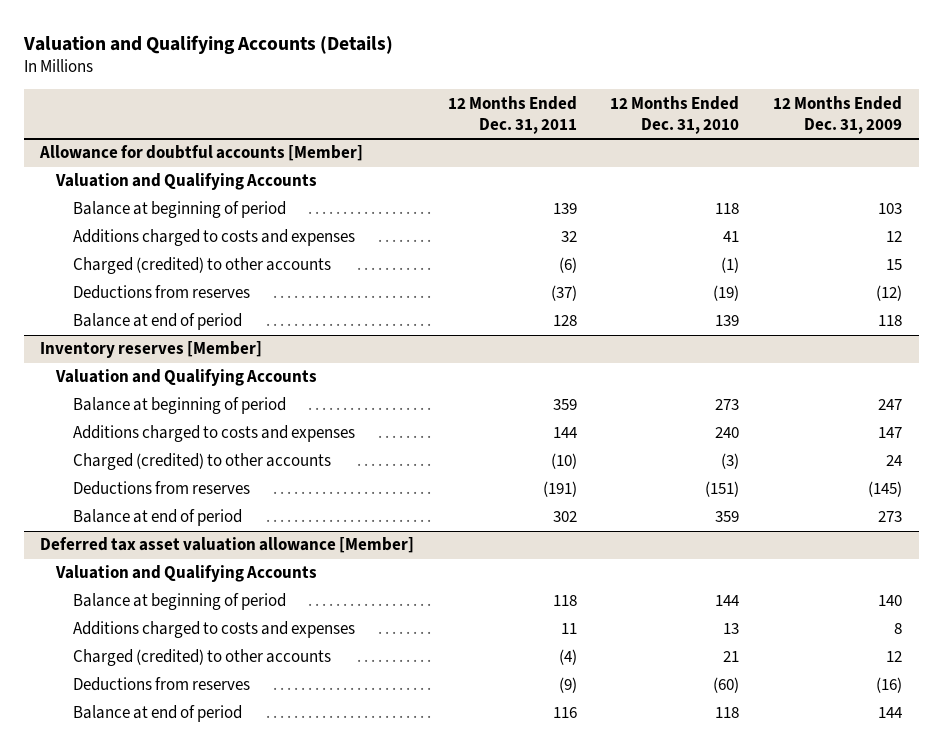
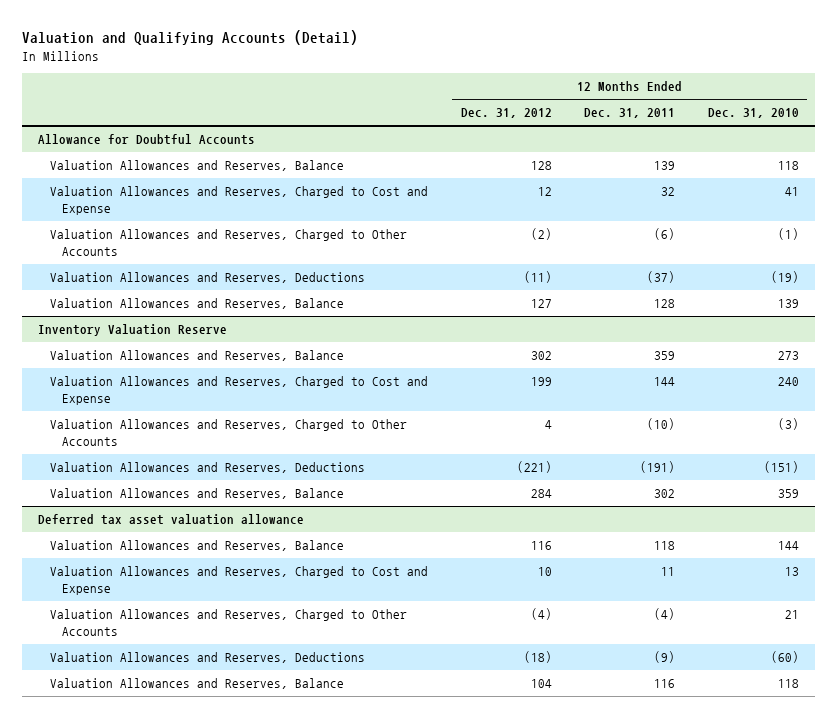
[22,34,393,54] Valuation and Qualifying Accounts (Details) -> [21,30,358,46] Valuation and Qualifying Accounts (Detail)
[772,95,902,135] 12 Months Ended Dec. 31, 2009 -> none
none -> [460,108,552,119] Dec. 31, 2012
[55,173,318,191] Valuation and Qualifying Accounts -> none
[40,341,263,359] Inventory reserves [Member] -> none
[55,369,318,387] Valuation and Qualifying Accounts -> none
[55,565,318,583] Valuation and Qualifying Accounts -> none
[39,145,364,162] Allowance for doubtful accounts [Member] -> [38,134,256,146] Allowance for Doubtful Accounts
[72,201,286,219] Balance at beginning of period -> [50,160,345,172] Valuation Allowances and Reserves, Balance
[72,229,355,247] Additions charged to costs and expenses -> [50,186,429,215] Valuation Allowances and Reserves, Charged to Cost and Expense
[72,257,331,275] Charged (credited) to other accounts -> [50,229,408,256] Valuation Allowances and Reserves, Charged to Other Accounts
[72,285,250,300] Deductions from reserves -> [50,272,366,284] Valuation Allowances and Reserves, Deductions
[72,313,242,331] Balance at end of period -> [50,298,345,310] Valuation Allowances and Reserves, Balance
none -> [38,324,228,337] Inventory Valuation Reserve
[72,397,286,415] Balance at beginning of period -> [50,350,345,362] Valuation Allowances and Reserves, Balance
[72,425,355,443] Additions charged to costs and expenses -> [50,376,429,405] Valuation Allowances and Reserves, Charged to Cost and Expense
[72,453,331,471] Charged (credited) to other accounts -> [50,419,408,446] Valuation Allowances and Reserves, Charged to Other Accounts
[72,481,250,496] Deductions from reserves -> [50,462,366,474] Valuation Allowances and Reserves, Deductions
[72,509,242,527] Balance at end of period -> [50,488,345,500] Valuation Allowances and Reserves, Balance
[40,537,415,554] Deferred tax asset valuation allowance [Member] -> [38,514,305,526] Deferred tax asset valuation allowance
[72,593,286,611] Balance at beginning of period -> [50,540,345,552] Valuation Allowances and Reserves, Balance
[72,621,355,639] Additions charged to costs and expenses -> [50,566,429,595] Valuation Allowances and Reserves, Charged to Cost and Expense
[72,649,331,667] Charged (credited) to other accounts -> [50,609,408,636] Valuation Allowances and Reserves, Charged to Other Accounts
[72,677,250,692] Deductions from reserves -> [50,652,366,664] Valuation Allowances and Reserves, Deductions
[72,705,242,723] Balance at end of period -> [50,678,345,690] Valuation Allowances and Reserves, Balance

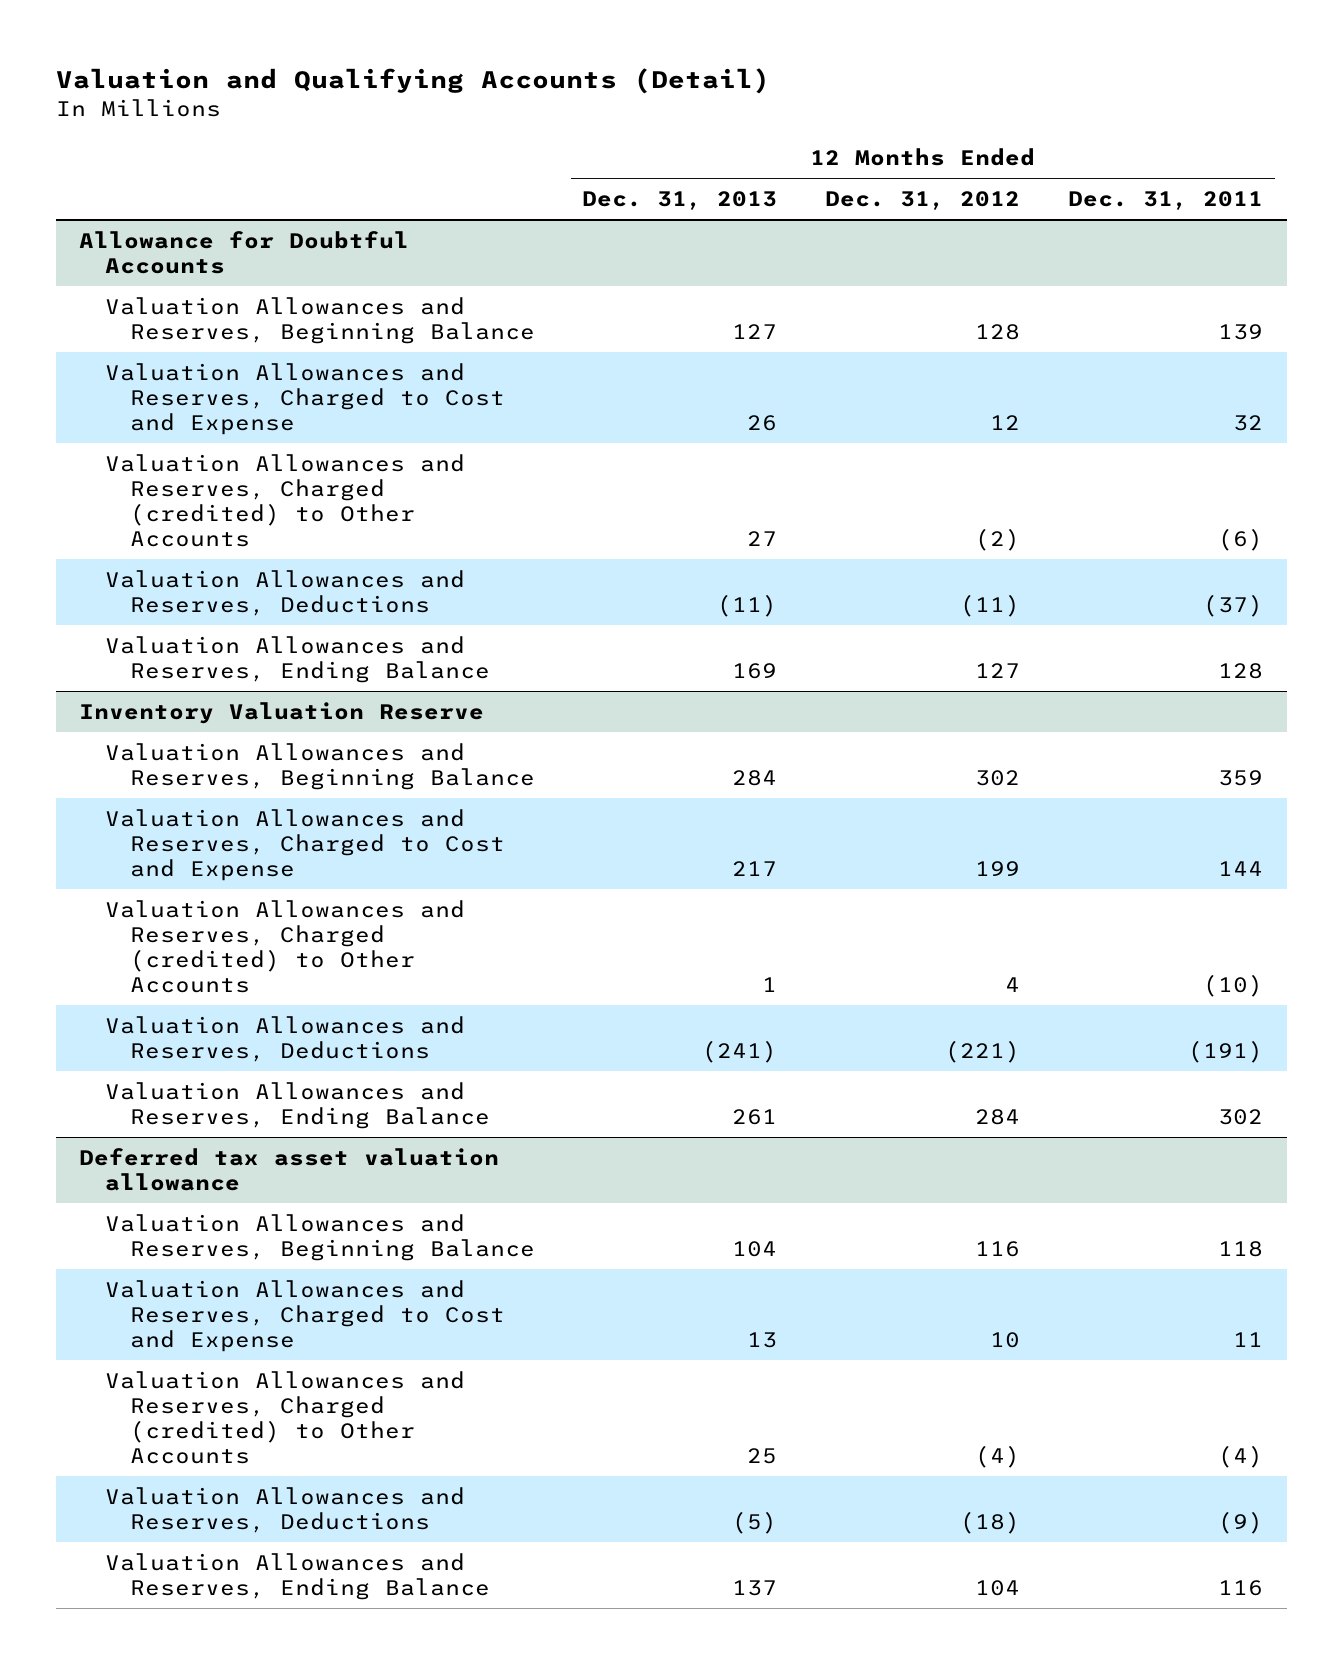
[707,108,799,119] Dec. 31, 2010 -> none
none -> [582,190,778,210] Dec. 31, 2013
[50,160,345,172] Valuation Allowances and Reserves, Balance -> [104,296,535,344] Valuation Allowances and Reserves, Beginning Balance
[50,229,408,256] Valuation Allowances and Reserves, Charged to Other Accounts -> [104,453,465,547] Valuation Allowances and Reserves, Charged (credited) to Other Accounts
[50,298,345,310] Valuation Allowances and Reserves, Balance -> [104,635,490,683] Valuation Allowances and Reserves, Ending Balance
[50,350,345,362] Valuation Allowances and Reserves, Balance -> [104,742,535,790] Valuation Allowances and Reserves, Beginning Balance
[50,419,408,446] Valuation Allowances and Reserves, Charged to Other Accounts -> [104,899,465,993] Valuation Allowances and Reserves, Charged (credited) to Other Accounts
[50,488,345,500] Valuation Allowances and Reserves, Balance -> [104,1081,490,1129] Valuation Allowances and Reserves, Ending Balance
[50,540,345,552] Valuation Allowances and Reserves, Balance -> [104,1213,535,1261] Valuation Allowances and Reserves, Beginning Balance
[50,609,408,636] Valuation Allowances and Reserves, Charged to Other Accounts -> [104,1370,465,1464] Valuation Allowances and Reserves, Charged (credited) to Other Accounts
[50,678,345,690] Valuation Allowances and Reserves, Balance -> [104,1552,490,1600] Valuation Allowances and Reserves, Ending Balance

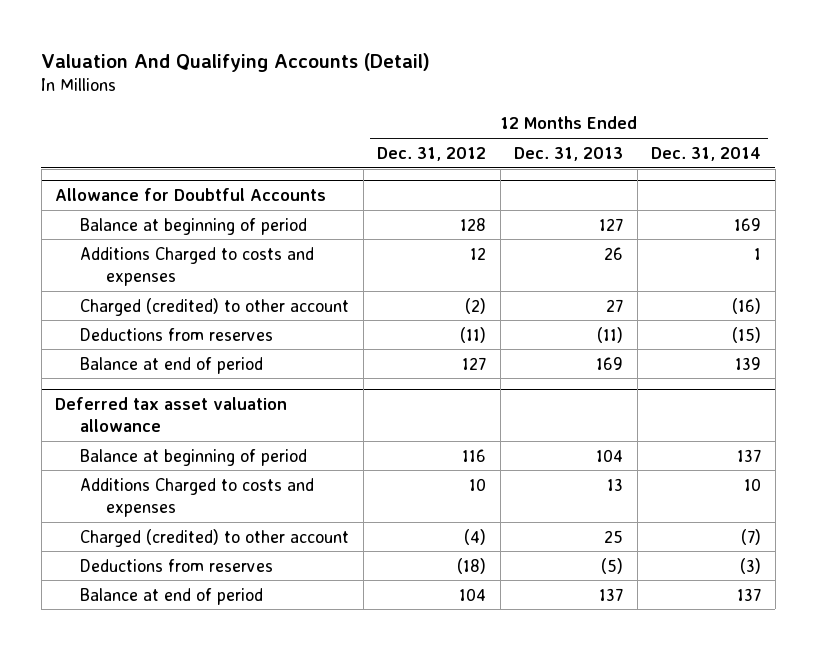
[55,67,770,94] Valuation and Qualifying Accounts (Detail) -> [41,52,431,72] Valuation And Qualifying Accounts (Detail)
[1068,190,1264,210] Dec. 31, 2011 -> none
none -> [651,146,762,161] Dec. 31, 2014
[79,701,485,724] Inventory Valuation Reserve -> none
[104,742,535,790] Valuation Allowances and Reserves, Beginning Balance -> none
[104,808,505,881] Valuation Allowances and Reserves, Charged to Cost and Expense -> none
[104,899,465,993] Valuation Allowances and Reserves, Charged (credited) to Other Accounts -> none
[104,1015,465,1062] Valuation Allowances and Reserves, Deductions -> none
[104,1081,490,1129] Valuation Allowances and Reserves, Ending Balance -> none
[104,296,535,344] Valuation Allowances and Reserves, Beginning Balance -> [80,217,308,235] Balance at beginning of period
[104,362,505,435] Valuation Allowances and Reserves, Charged to Cost and Expense -> [80,246,315,287] Additions Charged to costs and expenses
[104,453,465,547] Valuation Allowances and Reserves, Charged (credited) to Other Accounts -> [80,297,350,316] Charged (credited) to other account
[104,569,465,616] Valuation Allowances and Reserves, Deductions -> [80,327,274,341] Deductions from reserves
[104,635,490,683] Valuation Allowances and Reserves, Ending Balance -> [80,356,264,374] Balance at end of period
[104,1213,535,1261] Valuation Allowances and Reserves, Beginning Balance -> [80,448,308,466] Balance at beginning of period
[104,1279,505,1352] Valuation Allowances and Reserves, Charged to Cost and Expense -> [80,477,315,518] Additions Charged to costs and expenses
[104,1370,465,1464] Valuation Allowances and Reserves, Charged (credited) to Other Accounts -> [80,528,350,547] Charged (credited) to other account
[104,1486,465,1533] Valuation Allowances and Reserves, Deductions -> [80,558,274,572] Deductions from reserves
[104,1552,490,1600] Valuation Allowances and Reserves, Ending Balance -> [80,587,264,605] Balance at end of period

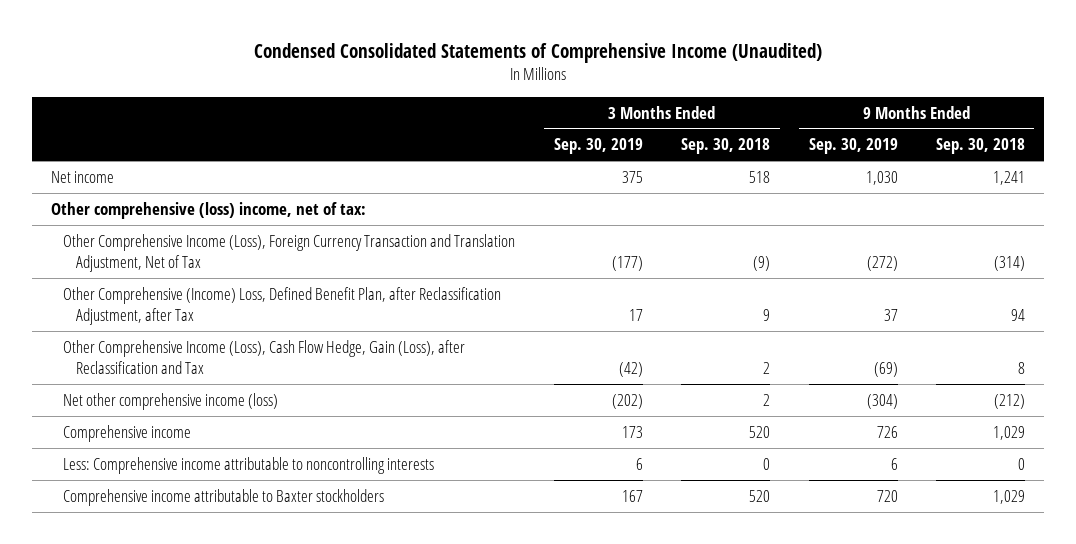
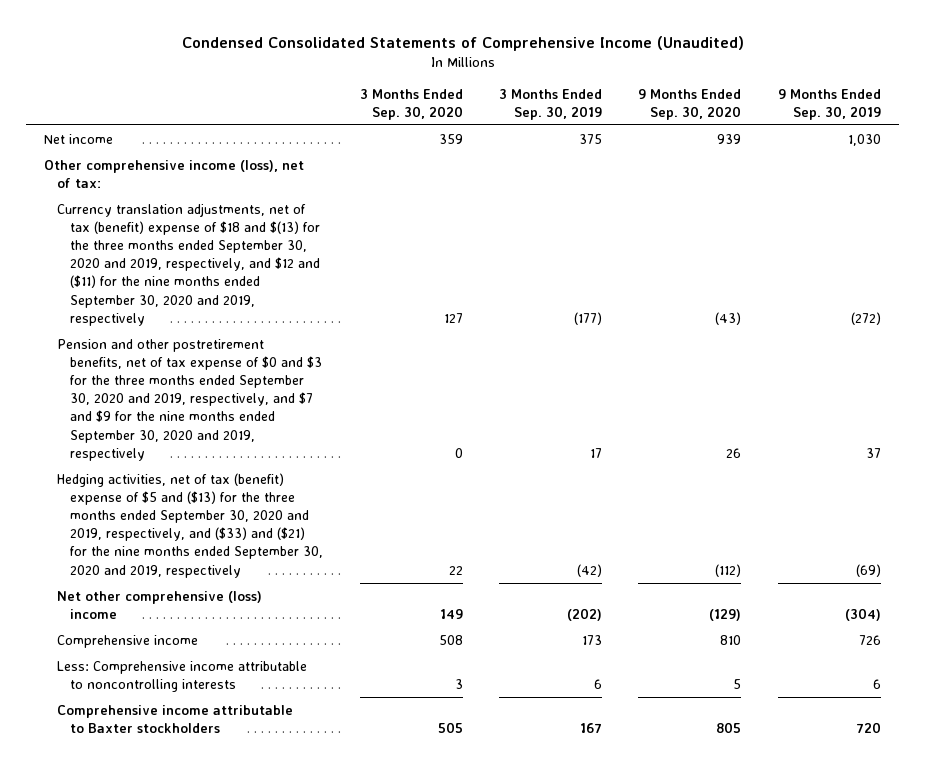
[681,138,771,155] Sep. 30, 2018 -> none
[935,138,1025,155] Sep. 30, 2018 -> none
none -> [359,88,463,120] 3 Months Ended Sep. 30, 2020
none -> [638,88,742,120] 9 Months Ended Sep. 30, 2020
[50,201,366,219] Other comprehensive (loss) income, net of tax: -> [44,159,305,188] Other comprehensive income (loss), net of tax:
[63,233,516,272] Other Comprehensive Income (Loss), Foreign Currency Transaction and Translation Adjustment, Net of Tax -> [57,202,321,326] Currency translation adjustments, net of tax (benefit) expense of $18 and $(13) for the three months ended September 30, 2020 and 2019, respectively, and $12 and ($11) for the nine months ended September 30, 2020 and 2019, respectively
[63,286,502,325] Other Comprehensive (Income) Loss, Defined Benefit Plan, after Reclassification Adjustment, after Tax -> [57,338,323,461] Pension and other postretirement benefits, net of tax expense of $0 and $3 for the three months ended September 30, 2020 and 2019, respectively, and $7 and $9 for the nine months ended September 30, 2020 and 2019, respectively
[63,339,466,374] Other Comprehensive Income (Loss), Cash Flow Hedge, Gain (Loss), after Reclassification and Tax -> [57,472,324,578] Hedging activities, net of tax (benefit) expense of $5 and ($13) for the three months ended September 30, 2020 and 2019, respectively, and ($33) and ($21) for the nine months ended September 30, 2020 and 2019, respectively
[63,392,279,410] Net other comprehensive income (loss) -> [57,590,263,619] Net other comprehensive (loss) income

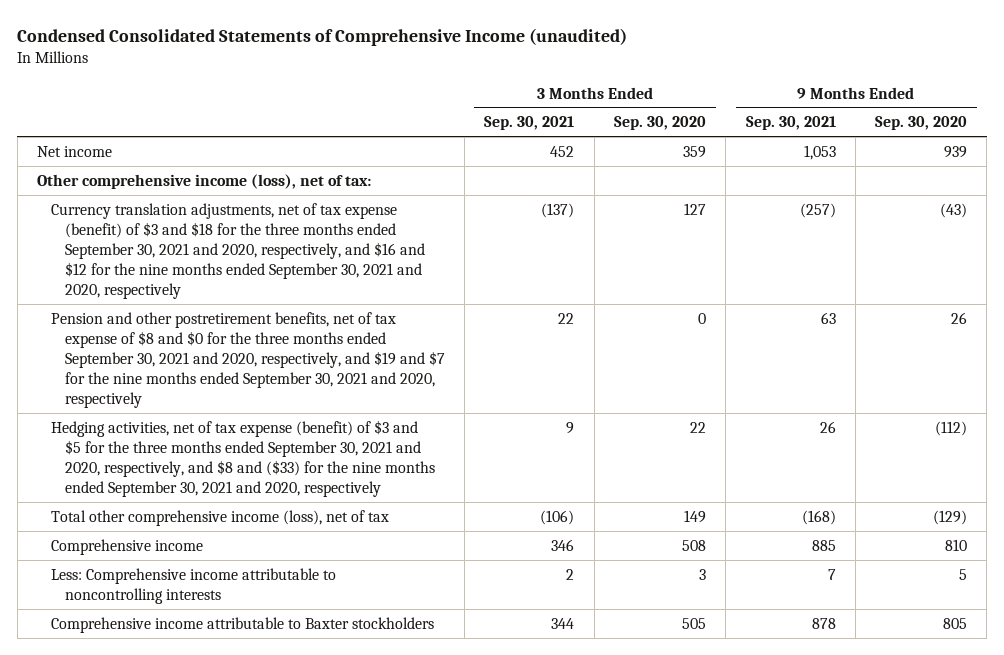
[181,36,744,52] Condensed Consolidated Statements of Comprehensive Income (Unaudited) -> [17,27,628,46] Condensed Consolidated Statements of Comprehensive Income (unaudited)
[498,88,602,120] 3 Months Ended Sep. 30, 2019 -> none
[777,88,881,120] 9 Months Ended Sep. 30, 2019 -> none
none -> [484,116,575,131] Sep. 30, 2021
none -> [745,116,836,131] Sep. 30, 2021
[57,202,321,326] Currency translation adjustments, net of tax (benefit) expense of $18 and $(13) for the three months ended September 30, 2020 and 2019, respectively, and $12 and ($11) for the nine months ended September 30, 2020 and 2019, respectively -> [50,202,425,299] Currency translation adjustments, net of tax expense (benefit) of $3 and $18 for the three months ended September 30, 2021 and 2020, respectively, and $16 and $12 for the nine months ended September 30, 2021 and 2020, respectively
[57,338,323,461] Pension and other postretirement benefits, net of tax expense of $0 and $3 for the three months ended September 30, 2020 and 2019, respectively, and $7 and $9 for the nine months ended September 30, 2020 and 2019, respectively -> [50,311,445,408] Pension and other postretirement benefits, net of tax expense of $8 and $0 for the three months ended September 30, 2021 and 2020, respectively, and $19 and $7 for the nine months ended September 30, 2021 and 2020, respectively
[57,472,324,578] Hedging activities, net of tax (benefit) expense of $5 and ($13) for the three months ended September 30, 2020 and 2019, respectively, and ($33) and ($21) for the nine months ended September 30, 2020 and 2019, respectively -> [50,419,435,497] Hedging activities, net of tax expense (benefit) of $3 and $5 for the three months ended September 30, 2021 and 2020, respectively, and $8 and ($33) for the nine months ended September 30, 2021 and 2020, respectively
[57,590,263,619] Net other comprehensive (loss) income -> [50,509,389,526] Total other comprehensive income (loss), net of tax

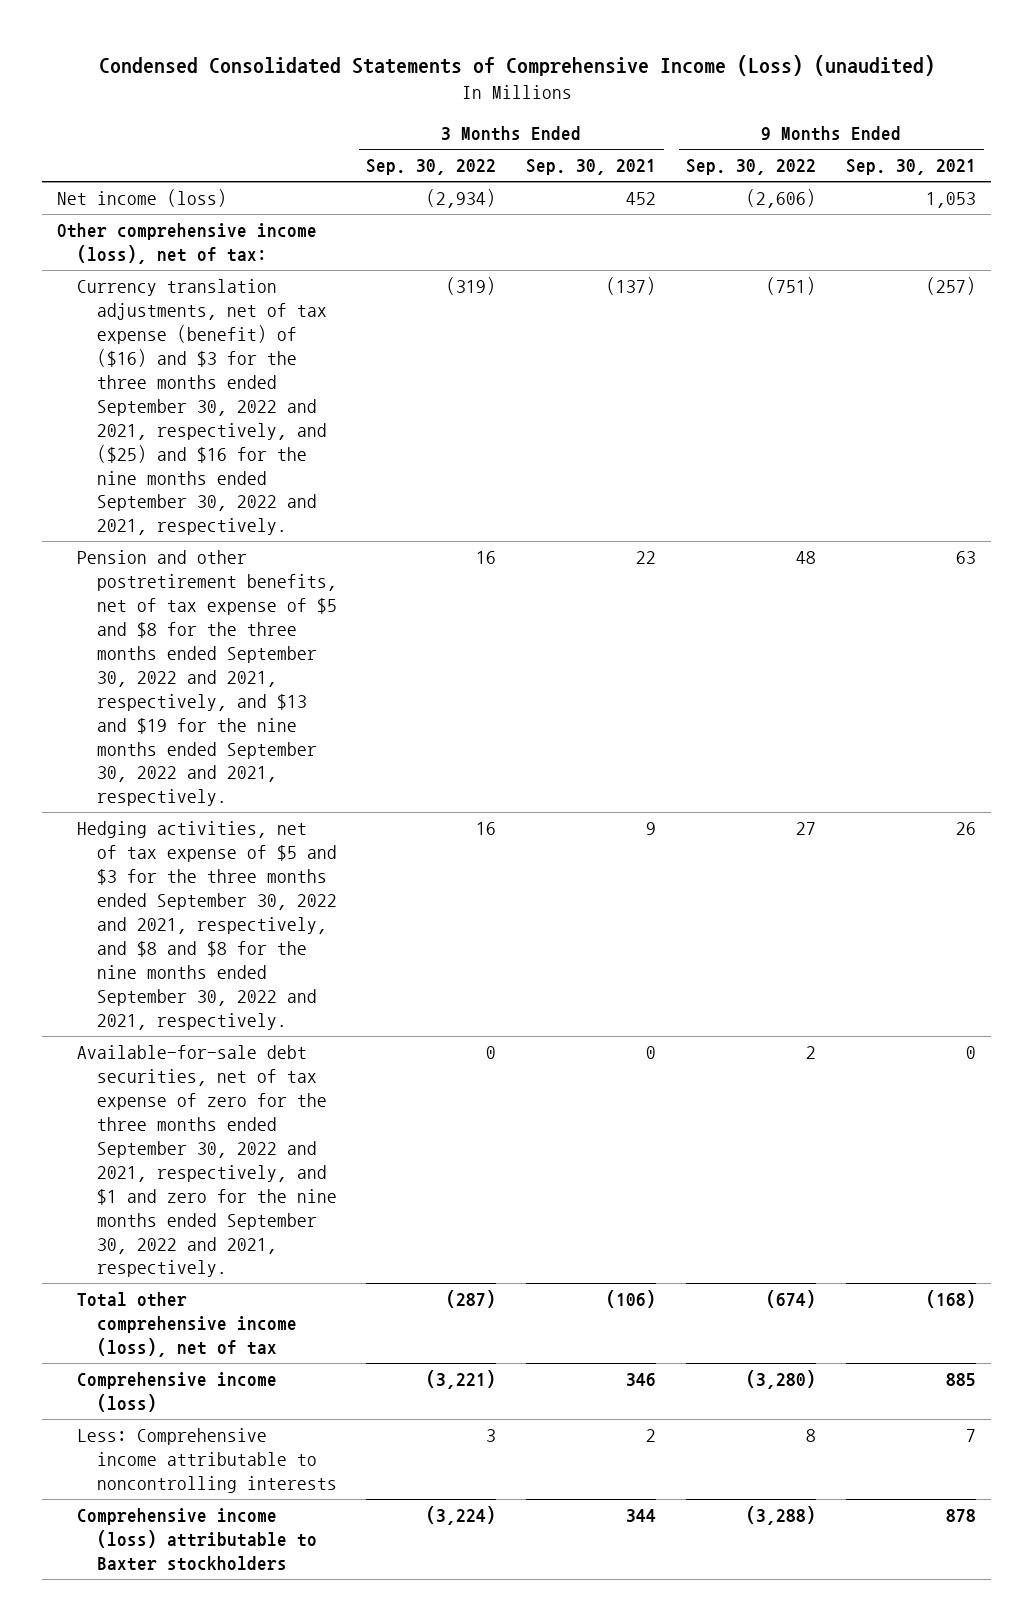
[17,27,628,46] Condensed Consolidated Statements of Comprehensive Income (unaudited) -> [98,54,935,76] Condensed Consolidated Statements of Comprehensive Income (Loss) (unaudited)
[613,116,706,131] Sep. 30, 2020 -> none
[875,116,968,131] Sep. 30, 2020 -> none
none -> [366,159,497,176] Sep. 30, 2022
none -> [686,159,817,176] Sep. 30, 2022
[36,145,112,157] Net income -> [57,189,228,208] Net income (loss)
[50,202,425,299] Currency translation adjustments, net of tax expense (benefit) of $3 and $18 for the three months ended September 30, 2021 and 2020, respectively, and $16 and $12 for the nine months ended September 30, 2021 and 2020, respectively -> [76,279,327,536] Currency translation adjustments, net of tax expense (benefit) of ($16) and $3 for the three months ended September 30, 2022 and 2021, respectively, and ($25) and $16 for the nine months ended September 30, 2022 and 2021, respectively.
[50,311,445,408] Pension and other postretirement benefits, net of tax expense of $8 and $0 for the three months ended September 30, 2021 and 2020, respectively, and $19 and $7 for the nine months ended September 30, 2021 and 2020, respectively -> [76,550,337,807] Pension and other postretirement benefits, net of tax expense of $5 and $8 for the three months ended September 30, 2022 and 2021, respectively, and $13 and $19 for the nine months ended September 30, 2022 and 2021, respectively.
[50,419,435,497] Hedging activities, net of tax expense (benefit) of $3 and $5 for the three months ended September 30, 2021 and 2020, respectively, and $8 and ($33) for the nine months ended September 30, 2021 and 2020, respectively -> [76,821,337,1030] Hedging activities, net of tax expense of $5 and $3 for the three months ended September 30, 2022 and 2021, respectively, and $8 and $8 for the nine months ended September 30, 2022 and 2021, respectively.
none -> [76,1045,337,1278] Available-for-sale debt securities, net of tax expense of zero for the three months ended September 30, 2022 and 2021, respectively, and $1 and zero for the nine months ended September 30, 2022 and 2021, respectively.
[50,538,203,555] Comprehensive income -> [76,1372,277,1413] Comprehensive income (loss)
[50,616,434,633] Comprehensive income attributable to Baxter stockholders -> [76,1508,317,1572] Comprehensive income (loss) attributable to Baxter stockholders

